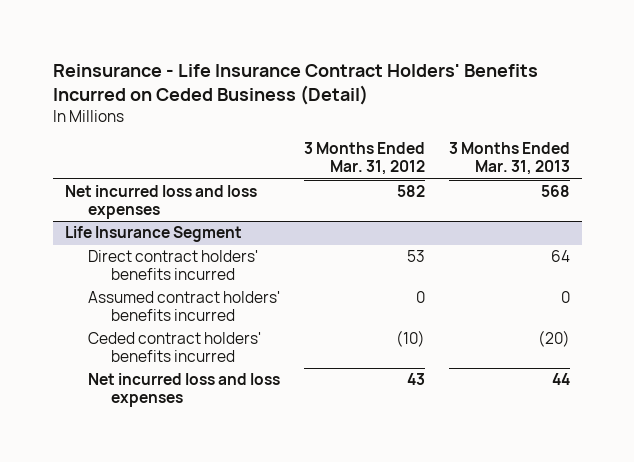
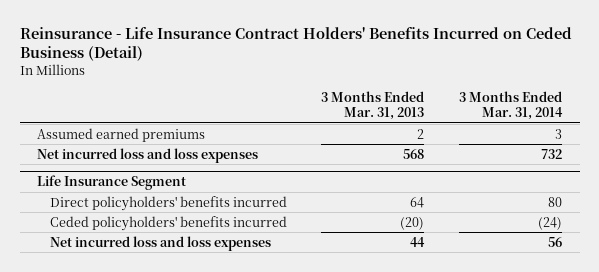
[303,142,425,176] 3 Months Ended Mar. 31, 2012 -> none
none -> [459,90,564,121] 3 Months Ended Mar. 31, 2014
none -> [37,127,206,142] Assumed earned premiums
[87,291,280,322] Assumed contract holders' benefits incurred -> none
[87,250,258,281] Direct contract holders' benefits incurred -> [49,195,287,211] Direct policyholders' benefits incurred
[87,332,261,363] Ceded contract holders' benefits incurred -> [49,215,287,231] Ceded policyholders' benefits incurred

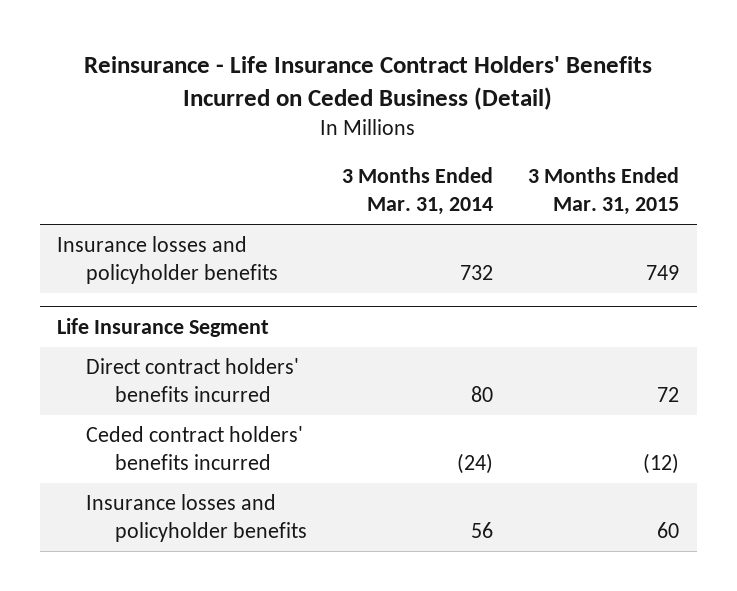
[321,90,425,121] 3 Months Ended Mar. 31, 2013 -> none
none -> [528,167,680,216] 3 Months Ended Mar. 31, 2015
[37,127,206,142] Assumed earned premiums -> none
[37,147,259,163] Net incurred loss and loss expenses -> [57,236,279,284] Insurance losses and policyholder benefits
[49,195,287,211] Direct policyholders' benefits incurred -> [86,358,300,402] Direct contract holders' benefits incurred
[49,215,287,231] Ceded policyholders' benefits incurred -> [86,426,304,470] Ceded contract holders' benefits incurred
[49,235,271,251] Net incurred loss and loss expenses -> [86,494,307,542] Insurance losses and policyholder benefits

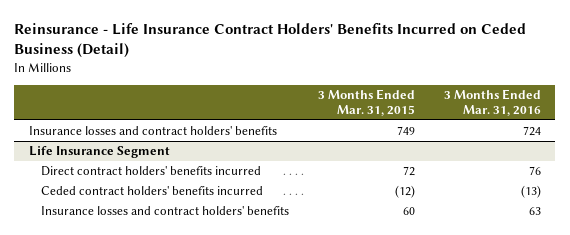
[341,167,493,216] 3 Months Ended Mar. 31, 2014 -> none
none -> [443,88,541,117] 3 Months Ended Mar. 31, 2016
[57,236,279,284] Insurance losses and policyholder benefits -> [28,126,277,136] Insurance losses and contract holders' benefits
[86,494,307,542] Insurance losses and policyholder benefits -> [41,206,290,216] Insurance losses and contract holders' benefits

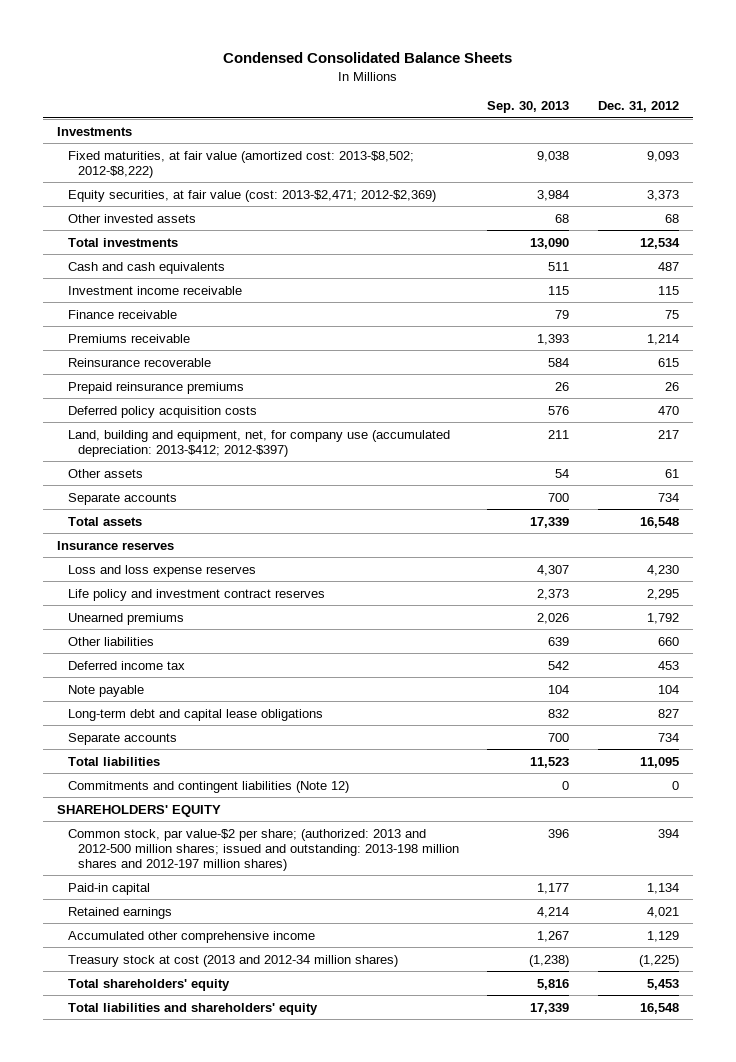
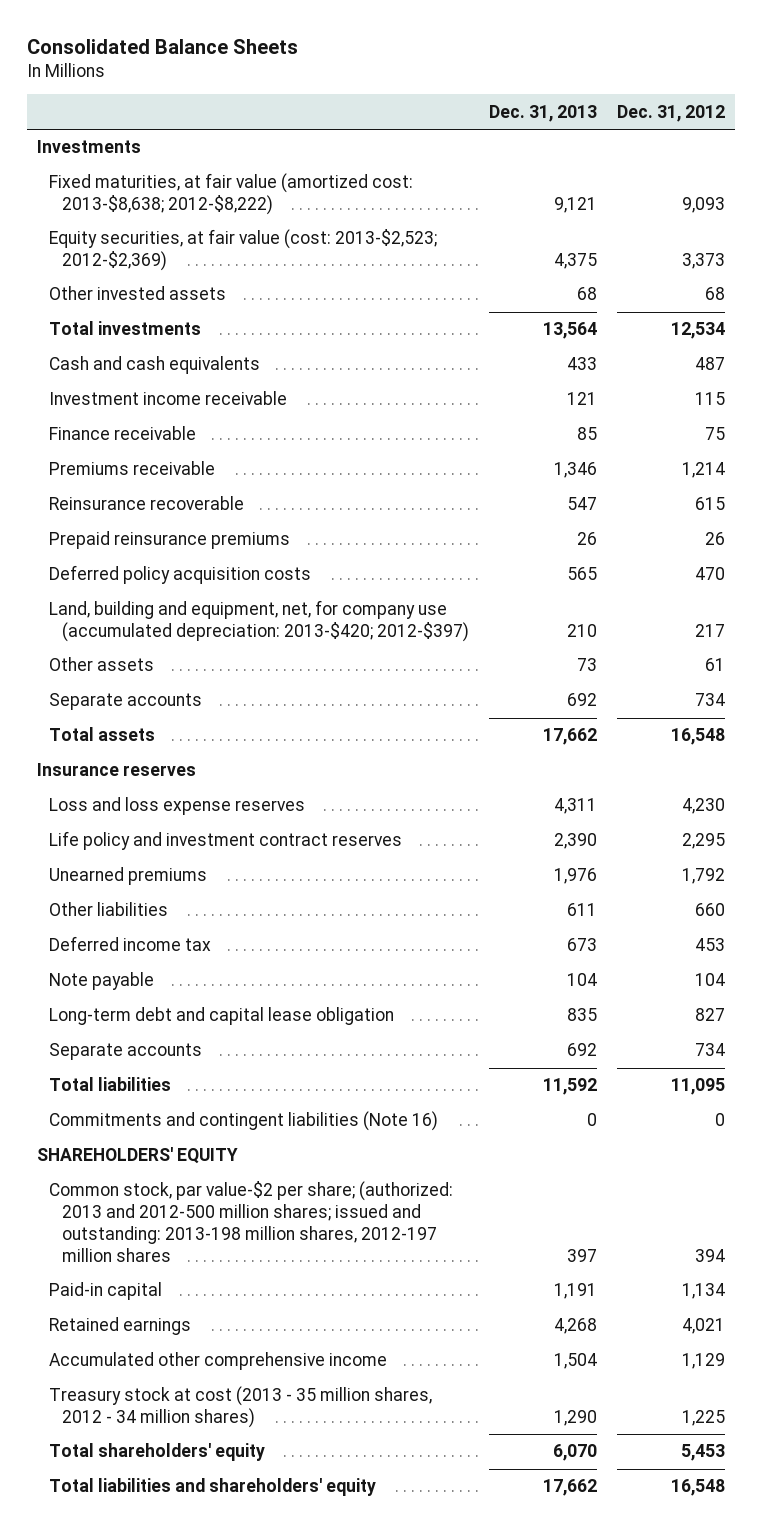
[223,52,513,64] Condensed Consolidated Balance Sheets -> [26,38,298,54] Consolidated Balance Sheets
[487,101,570,114] Sep. 30, 2013 -> none
none -> [489,104,598,122] Dec. 31, 2013
[67,150,414,178] Fixed maturities, at fair value (amortized cost: 2013-$8,502; 2012-$8,222) -> [49,173,414,216] Fixed maturities, at fair value (amortized cost: 2013-$8,638; 2012-$8,222)
[67,189,436,202] Equity securities, at fair value (cost: 2013-$2,471; 2012-$2,369) -> [49,229,438,272] Equity securities, at fair value (cost: 2013-$2,523; 2012-$2,369)
[67,429,450,457] Land, building and equipment, net, for company use (accumulated depreciation: 2013-$412; 2012-$397) -> [49,600,470,643] Land, building and equipment, net, for company use (accumulated depreciation: 2013-$420; 2012-$397)
[67,708,323,721] Long-term debt and capital lease obligations -> [49,1007,395,1026] Long-term debt and capital lease obligation
[67,780,349,793] Commitments and contingent liabilities (Note 12) -> [49,1111,439,1132] Commitments and contingent liabilities (Note 16)
[67,828,459,871] Common stock, par value-$2 per share; (authorized: 2013 and 2012-500 million shares; issued and outstanding: 2013-198 million shares and 2012-197 million shares) -> [49,1181,454,1263] Common stock, par value-$2 per share; (authorized: 2013 and 2012-500 million shares; issued and outstanding: 2013-198 million shares, 2012-197 million shares
[67,954,398,967] Treasury stock at cost (2013 and 2012-34 million shares) -> [49,1386,433,1429] Treasury stock at cost (2013 - 35 million shares, 2012 - 34 million shares)
[638,954,679,967] (1,225) -> [682,1410,726,1427] 1,225

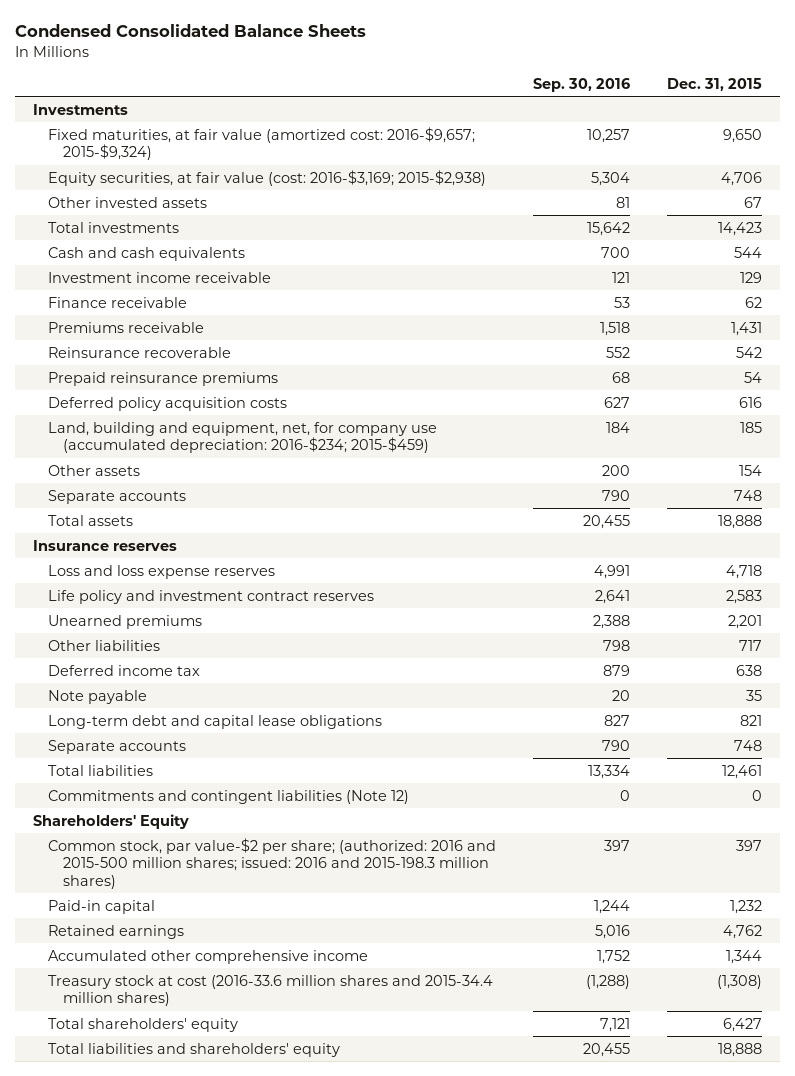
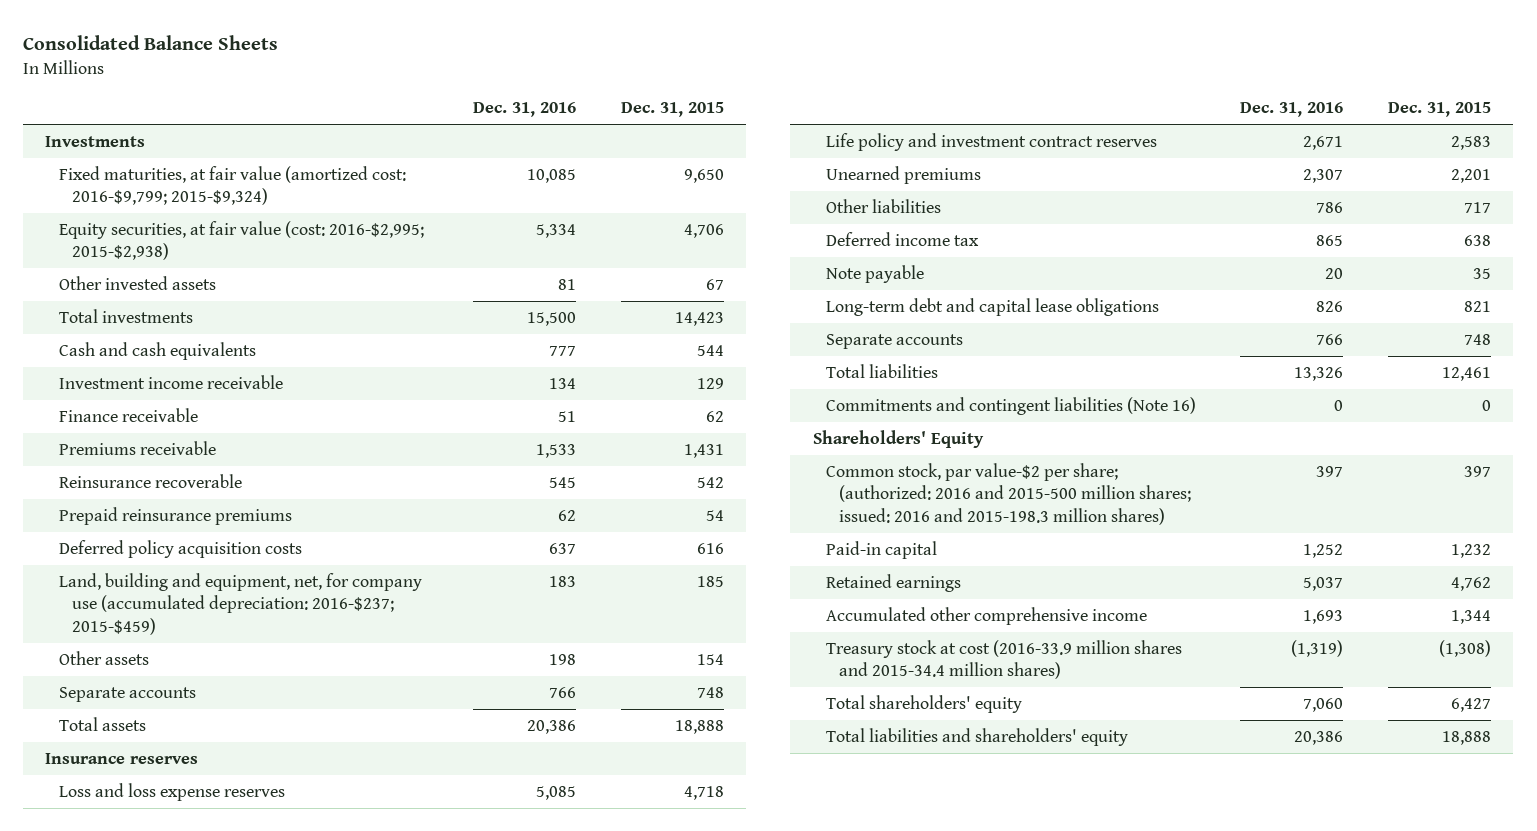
[14,24,366,38] Condensed Consolidated Balance Sheets -> [23,35,279,51] Consolidated Balance Sheets
[532,77,630,92] Sep. 30, 2016 -> none
none -> [473,102,577,118] Dec. 31, 2016
[47,126,475,161] Fixed maturities, at fair value (amortized cost: 2016-$9,657; 2015-$9,324) -> [58,165,406,206] Fixed maturities, at fair value (amortized cost: 2016-$9,799; 2015-$9,324)
[47,169,486,186] Equity securities, at fair value (cost: 2016-$3,169; 2015-$2,938) -> [58,220,424,261] Equity securities, at fair value (cost: 2016-$2,995; 2015-$2,938)
[47,421,437,454] Land, building and equipment, net, for company use (accumulated depreciation: 2016-$234; 2015-$459) -> [58,572,422,635] Land, building and equipment, net, for company use (accumulated depreciation: 2016-$237; 2015-$459)
[47,789,409,804] Commitments and contingent liabilities (Note 12) -> [825,396,1196,415] Commitments and contingent liabilities (Note 16)
[47,974,493,1007] Treasury stock at cost (2016-33.6 million shares and 2015-34.4 million shares) -> [825,639,1182,680] Treasury stock at cost (2016-33.9 million shares and 2015-34.4 million shares)

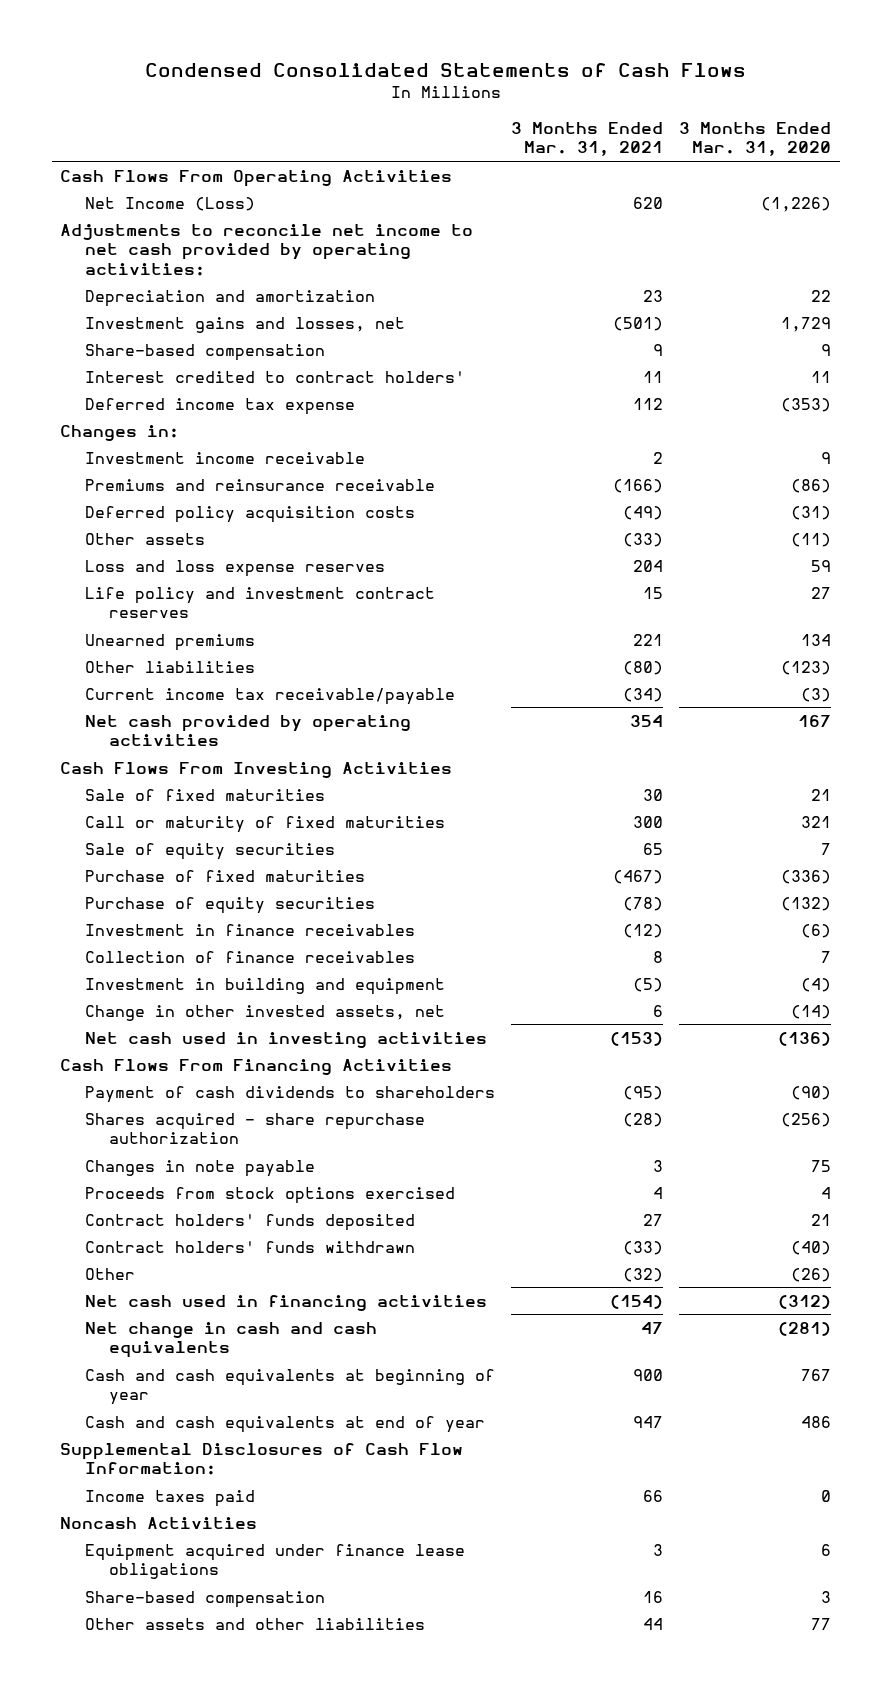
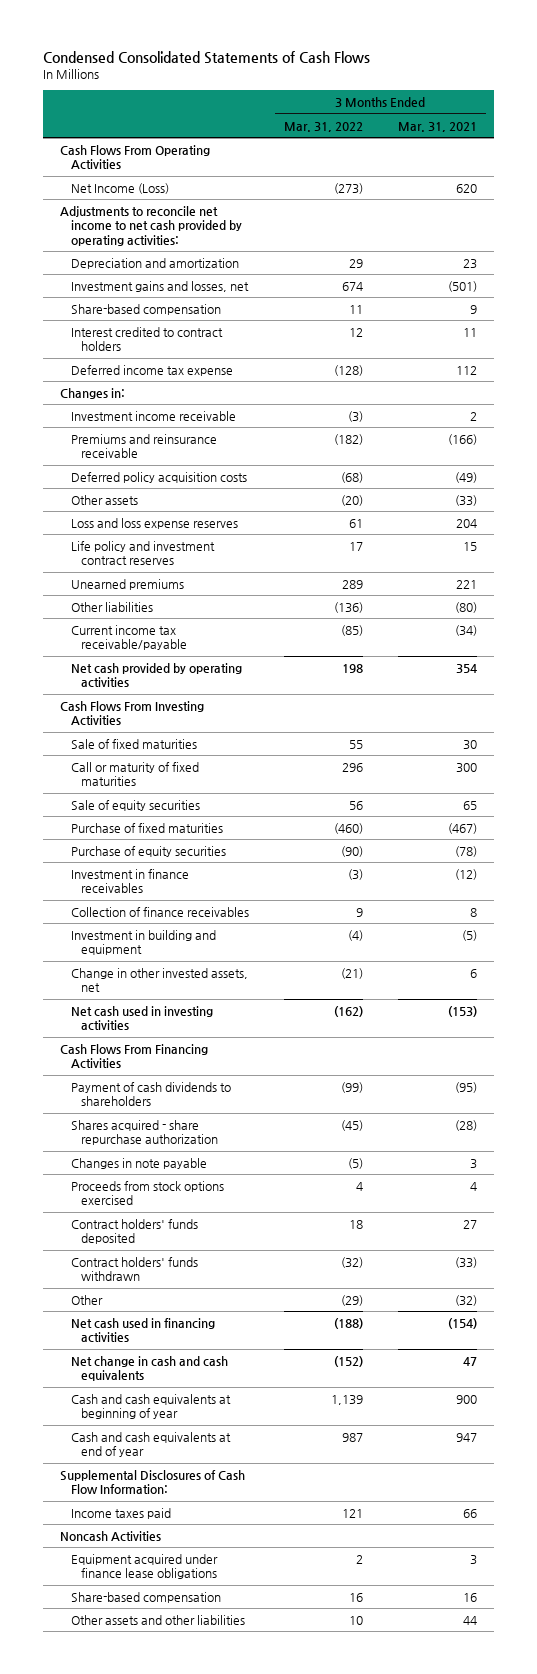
[679,122,832,157] 3 Months Ended Mar. 31, 2020 -> none
none -> [283,121,363,132] Mar. 31, 2022
[84,370,465,383] Interest credited to contract holders' -> [70,326,223,352] Interest credited to contract holders

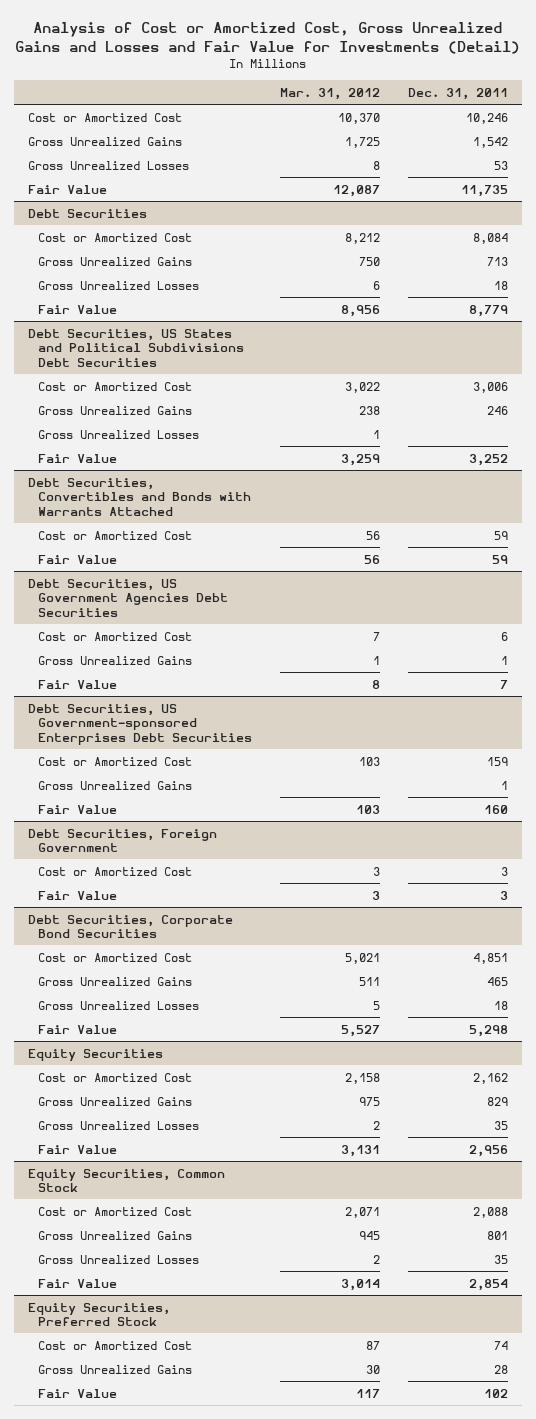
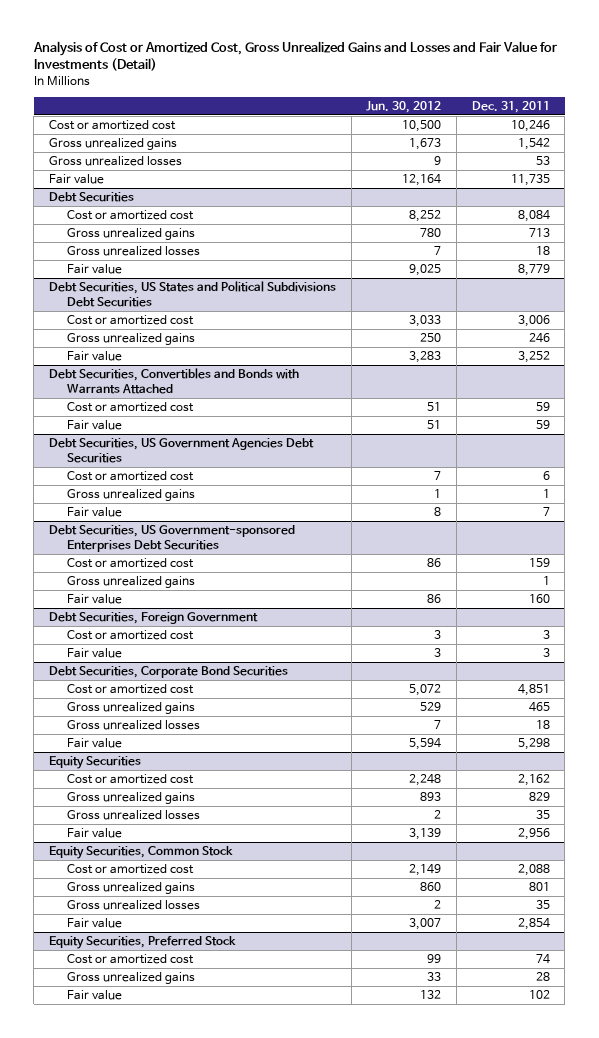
[279,87,380,100] Mar. 31, 2012 -> none
none -> [366,100,442,113] Jun. 30, 2012
[27,112,182,122] Cost or Amortized Cost -> [48,120,176,131] Cost or amortized cost
[27,136,182,146] Gross Unrealized Gains -> [48,138,177,151] Gross unrealized gains
[27,160,189,170] Gross Unrealized Losses -> [48,156,182,167] Gross unrealized losses
[27,184,107,194] Fair Value -> [48,174,104,185] Fair value
[37,232,192,242] Cost or Amortized Cost -> [66,210,194,221] Cost or amortized cost
[37,256,192,266] Gross Unrealized Gains -> [66,228,195,241] Gross unrealized gains
[37,280,199,290] Gross Unrealized Losses -> [66,246,200,257] Gross unrealized losses
[37,304,117,314] Fair Value -> [66,264,122,275] Fair value
[37,429,199,439] Gross Unrealized Losses -> none
[37,381,192,391] Cost or Amortized Cost -> [66,315,194,326] Cost or amortized cost
[37,405,192,415] Gross Unrealized Gains -> [66,333,195,346] Gross unrealized gains
[37,453,117,463] Fair Value -> [66,351,122,362] Fair value
[37,530,192,540] Cost or Amortized Cost -> [66,402,194,413] Cost or amortized cost
[37,554,117,564] Fair Value -> [66,420,122,431] Fair value
[37,631,192,641] Cost or Amortized Cost -> [66,471,194,482] Cost or amortized cost
[37,655,192,665] Gross Unrealized Gains -> [66,489,195,502] Gross unrealized gains
[37,679,117,689] Fair Value -> [66,507,122,518] Fair value
[37,756,192,766] Cost or Amortized Cost -> [66,558,194,569] Cost or amortized cost
[37,780,192,790] Gross Unrealized Gains -> [66,576,195,589] Gross unrealized gains
[37,804,117,814] Fair Value -> [66,594,122,605] Fair value
[37,866,192,876] Cost or Amortized Cost -> [66,630,194,641] Cost or amortized cost
[37,890,117,900] Fair Value -> [66,648,122,659] Fair value
[37,952,192,962] Cost or Amortized Cost -> [66,684,194,695] Cost or amortized cost
[37,976,192,986] Gross Unrealized Gains -> [66,702,195,715] Gross unrealized gains
[37,1000,199,1010] Gross Unrealized Losses -> [66,720,200,731] Gross unrealized losses
[37,1024,117,1034] Fair Value -> [66,738,122,749] Fair value
[37,1072,192,1082] Cost or Amortized Cost -> [66,774,194,785] Cost or amortized cost
[37,1096,192,1106] Gross Unrealized Gains -> [66,792,195,805] Gross unrealized gains
[37,1120,199,1130] Gross Unrealized Losses -> [66,810,200,821] Gross unrealized losses
[37,1144,117,1154] Fair Value -> [66,828,122,839] Fair value
[37,1206,192,1216] Cost or Amortized Cost -> [66,864,194,875] Cost or amortized cost
[37,1230,192,1240] Gross Unrealized Gains -> [66,882,195,895] Gross unrealized gains
[37,1254,199,1264] Gross Unrealized Losses -> [66,900,200,911] Gross unrealized losses
[37,1278,117,1288] Fair Value -> [66,918,122,929] Fair value
[37,1340,192,1350] Cost or Amortized Cost -> [66,954,194,965] Cost or amortized cost
[37,1364,192,1374] Gross Unrealized Gains -> [66,972,195,985] Gross unrealized gains
[37,1388,117,1398] Fair Value -> [66,990,122,1001] Fair value

